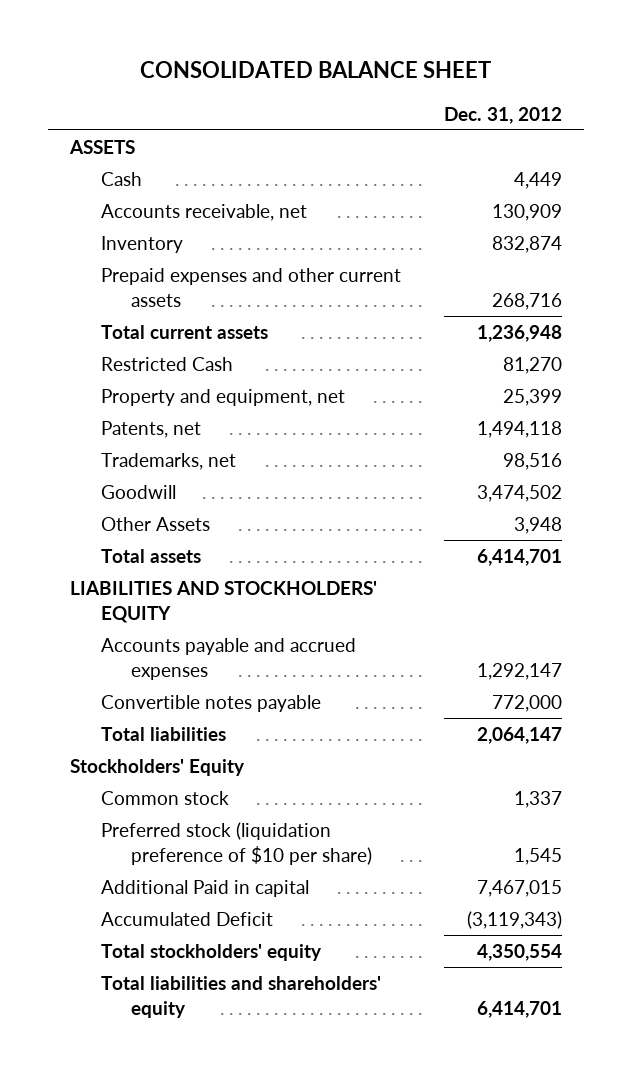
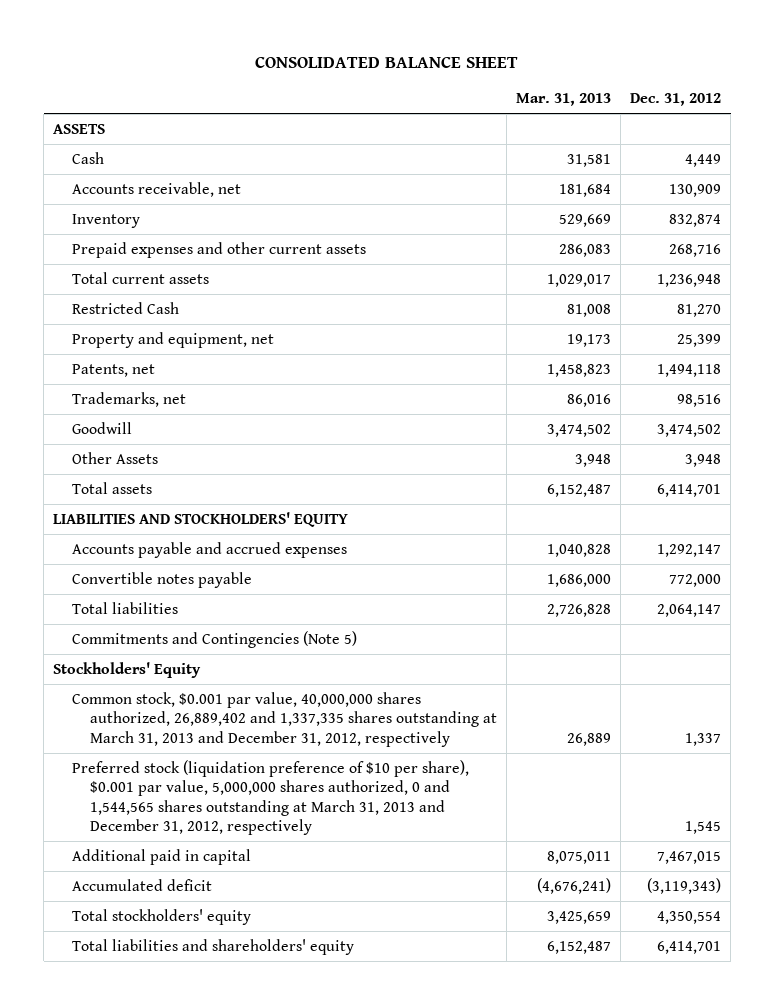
none -> [516,93,612,107] Mar. 31, 2013
none -> [71,630,357,648] Commitments and Contingencies (Note 5)
[100,791,229,806] Common stock -> [71,691,498,747] Common stock, $0.001 par value, 40,000,000 shares authorized, 26,889,402 and 1,337,335 shares outstanding at March 31, 2013 and December 31, 2012, respectively
[100,822,373,865] Preferred stock (liquidation preference of $10 per share) -> [71,759,469,835] Preferred stock (liquidation preference of $10 per share), $0.001 par value, 5,000,000 shares authorized, 0 and 1,544,565 shares outstanding at March 31, 2013 and December 31, 2012, respectively
[100,880,309,898] Additional Paid in capital -> [71,848,251,865] Additional paid in capital
[100,912,273,927] Accumulated Deficit -> [71,878,212,891] Accumulated deficit

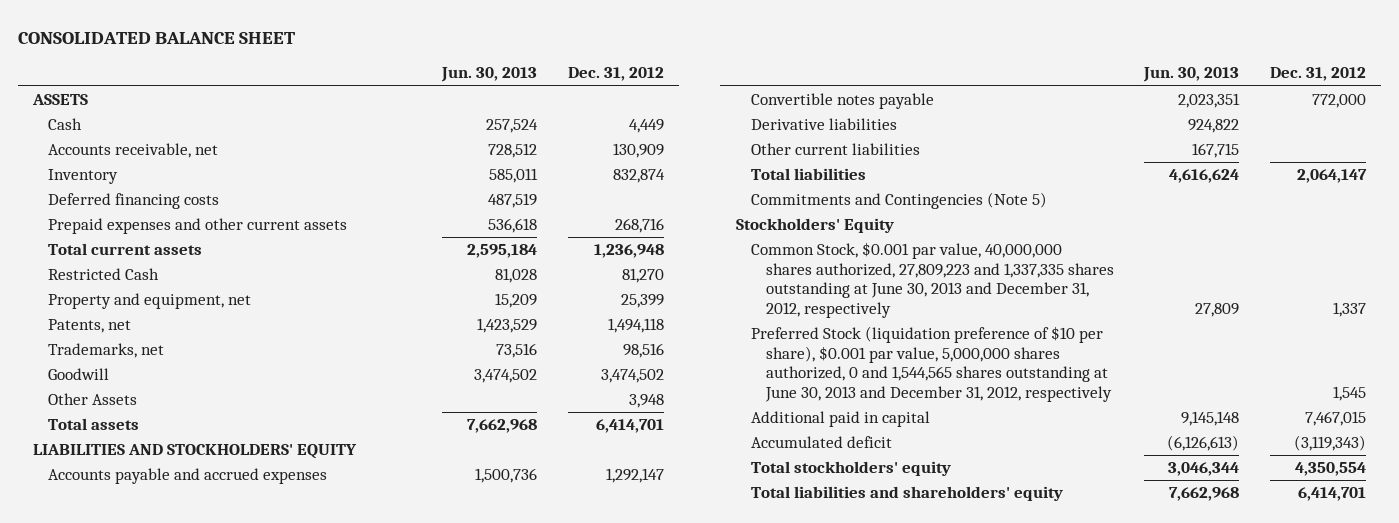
[516,93,612,107] Mar. 31, 2013 -> none
none -> [440,67,537,83] Jun. 30, 2013
none -> [48,193,220,210] Deferred financing costs
none -> [750,118,897,131] Derivative liabilities
none -> [750,143,920,156] Other current liabilities
[71,691,498,747] Common stock, $0.001 par value, 40,000,000 shares authorized, 26,889,402 and 1,337,335 shares outstanding at March 31, 2013 and December 31, 2012, respectively -> [750,242,1114,318] Common Stock, $0.001 par value, 40,000,000 shares authorized, 27,809,223 and 1,337,335 shares outstanding at June 30, 2013 and December 31, 2012, respectively
[71,759,469,835] Preferred stock (liquidation preference of $10 per share), $0.001 par value, 5,000,000 shares authorized, 0 and 1,544,565 shares outstanding at March 31, 2013 and December 31, 2012, respectively -> [750,326,1112,402] Preferred Stock (liquidation preference of $10 per share), $0.001 par value, 5,000,000 shares authorized, 0 and 1,544,565 shares outstanding at June 30, 2013 and December 31, 2012, respectively

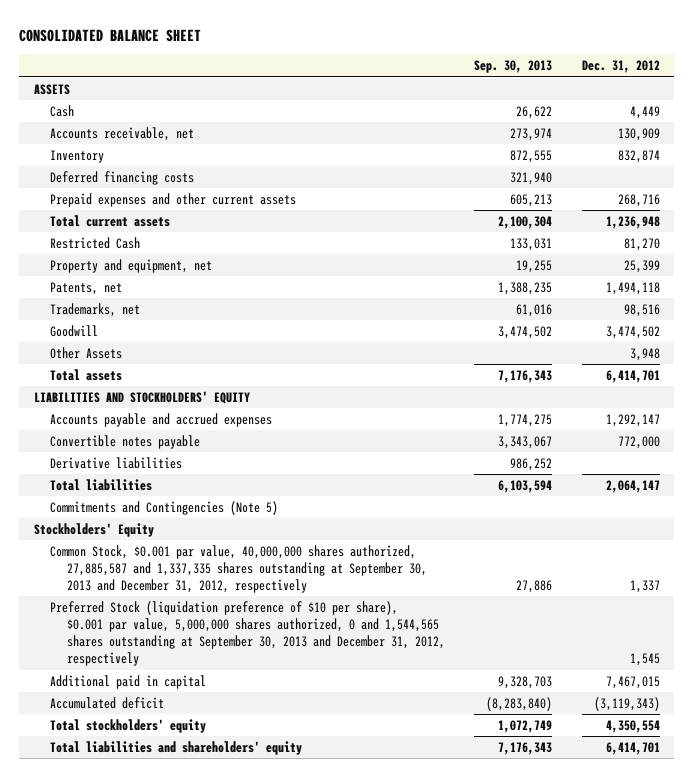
[440,67,537,83] Jun. 30, 2013 -> none
none -> [474,60,553,74] Sep. 30, 2013
[750,143,920,156] Other current liabilities -> none
[750,242,1114,318] Common Stock, $0.001 par value, 40,000,000 shares authorized, 27,809,223 and 1,337,335 shares outstanding at June 30, 2013 and December 31, 2012, respectively -> [50,544,427,594] Common Stock, $0.001 par value, 40,000,000 shares authorized, 27,885,587 and 1,337,335 shares outstanding at September 30, 2013 and December 31, 2012, respectively
[750,326,1112,402] Preferred Stock (liquidation preference of $10 per share), $0.001 par value, 5,000,000 shares authorized, 0 and 1,544,565 shares outstanding at June 30, 2013 and December 31, 2012, respectively -> [50,600,445,667] Preferred Stock (liquidation preference of $10 per share), $0.001 par value, 5,000,000 shares authorized, 0 and 1,544,565 shares outstanding at September 30, 2013 and December 31, 2012, respectively

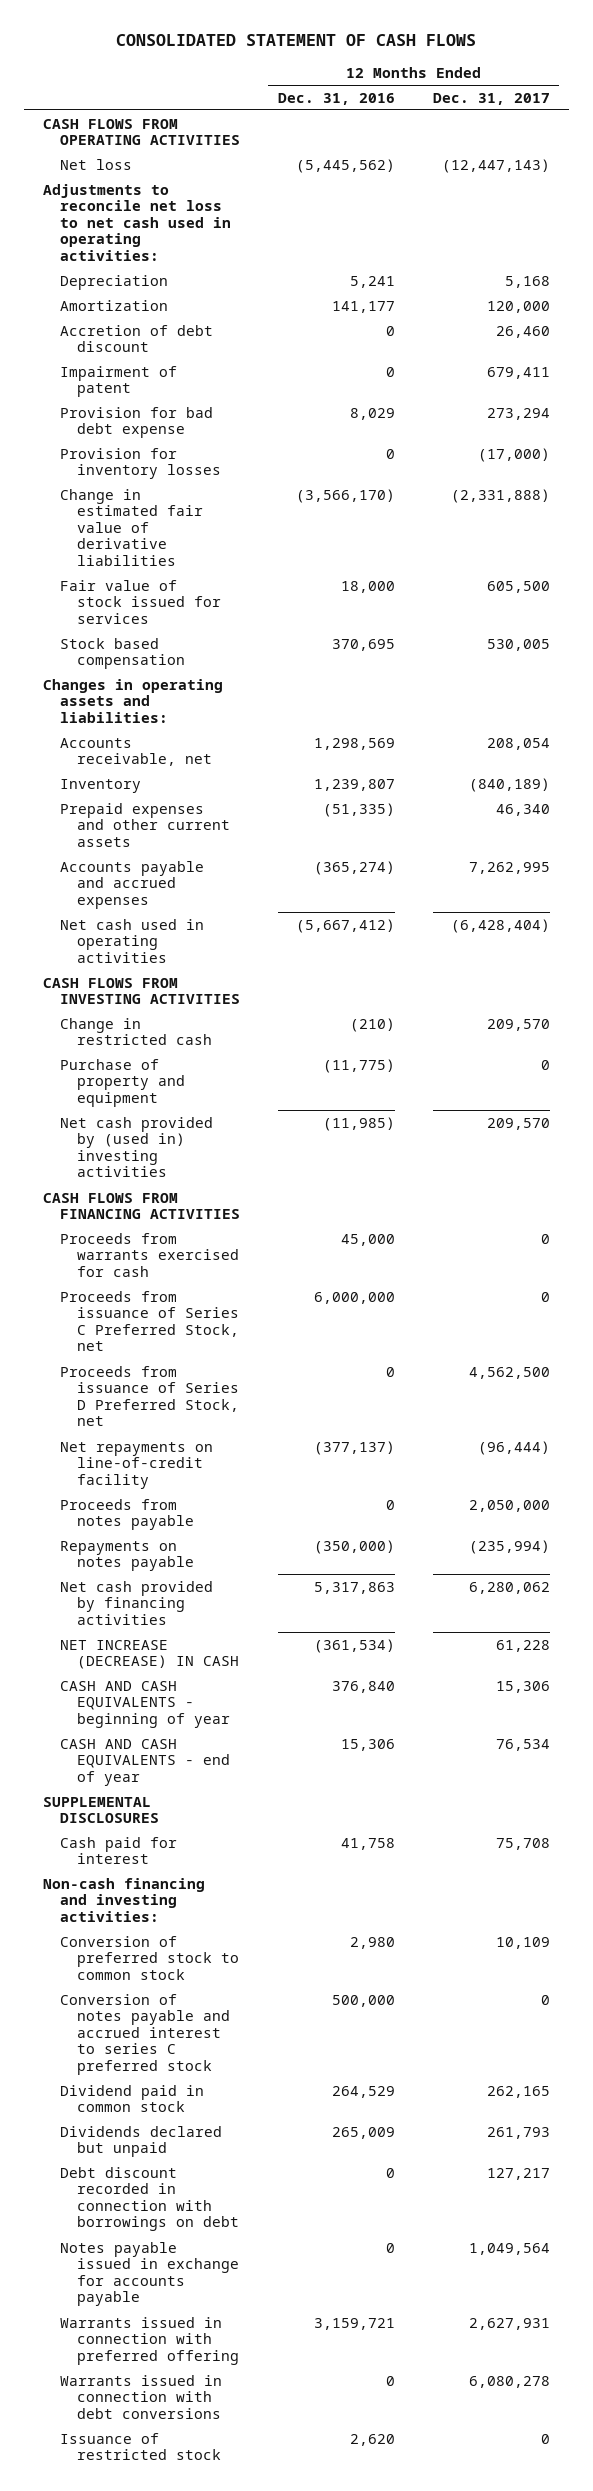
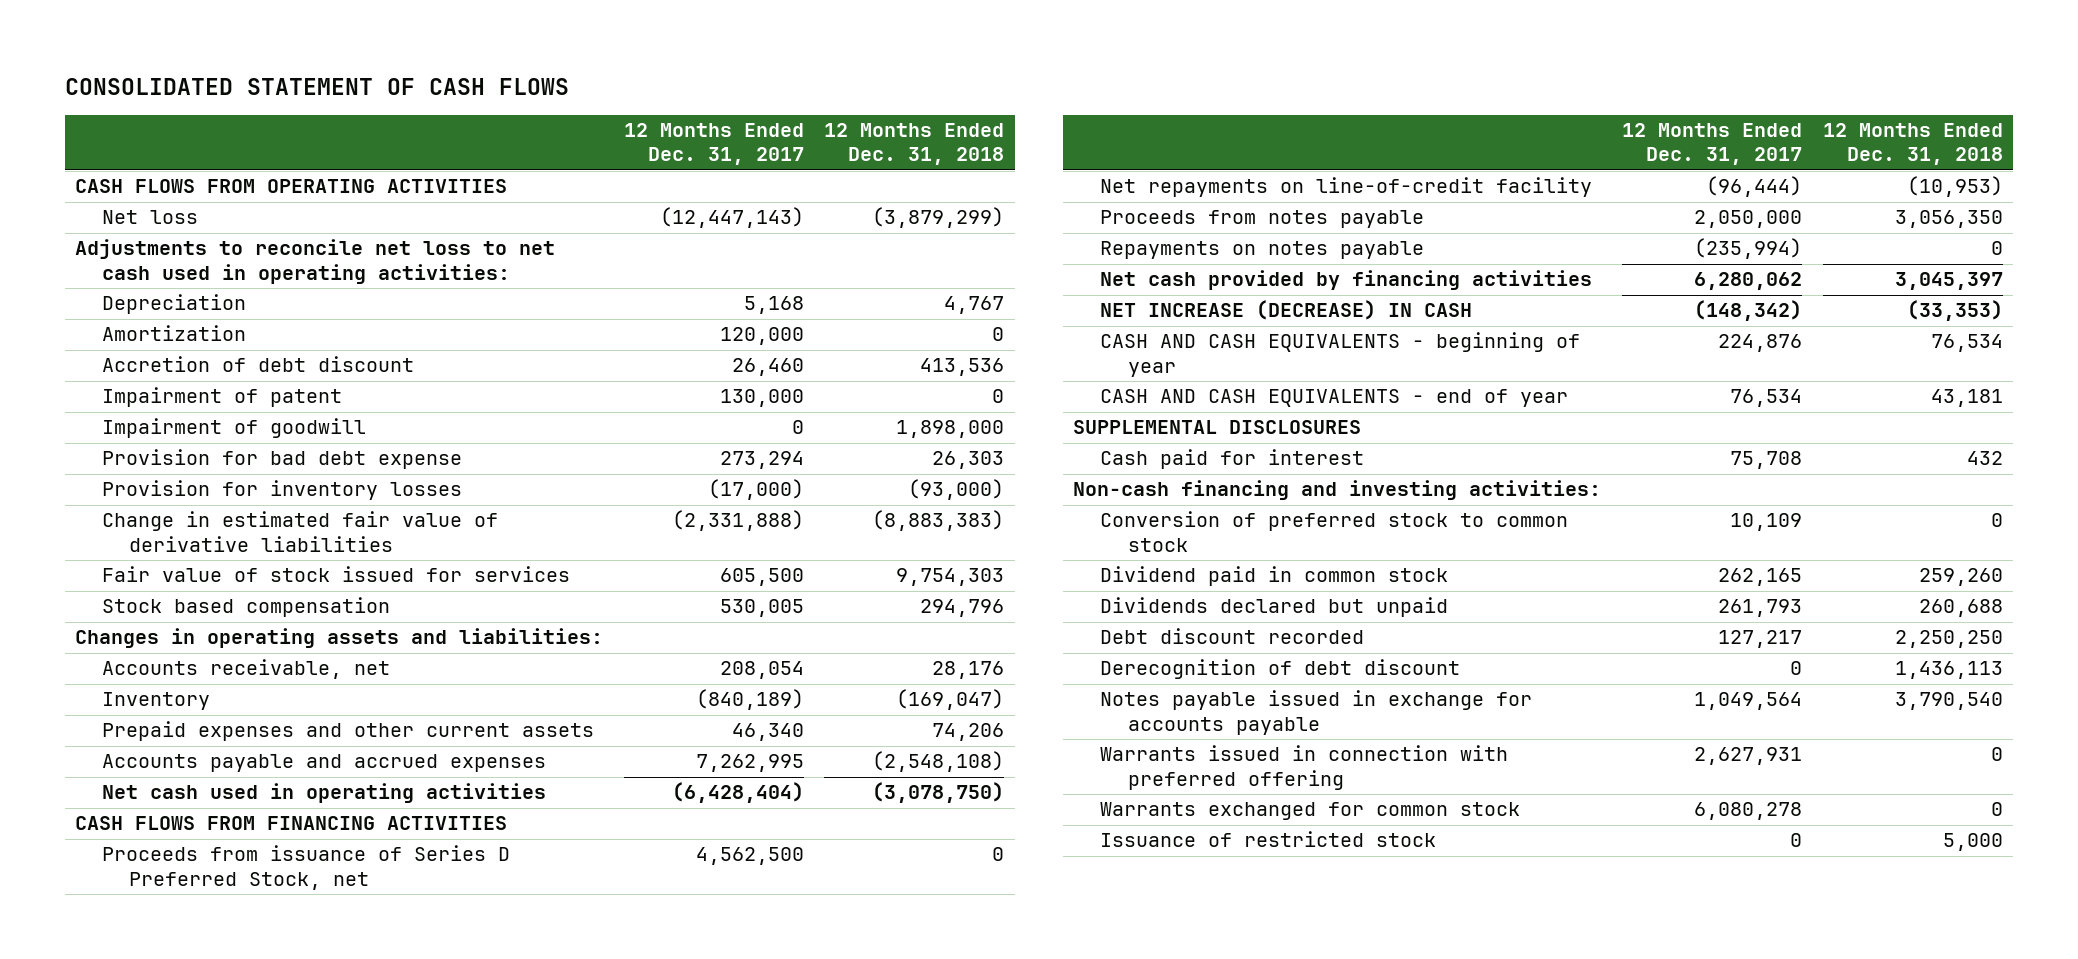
[277,92,395,105] Dec. 31, 2016 -> none
none -> [824,122,1005,166] 12 Months Ended Dec. 31, 2018
[486,366,550,379] 679,411 -> [719,389,804,408] 130,000
none -> [102,418,367,439] Impairment of goodwill
[42,977,240,1005] CASH FLOWS FROM INVESTING ACTIVITIES -> none
[59,1017,212,1046] Change in restricted cash -> none
[59,1058,185,1107] Purchase of property and equipment -> none
[59,1116,213,1178] Net cash provided by (used in) investing activities -> none
[59,1232,239,1277] Proceeds from warrants exercised for cash -> none
[59,1290,239,1352] Proceeds from issuance of Series C Preferred Stock, net -> none
[495,1639,550,1652] 61,228 -> [1694,300,1803,322] (148,342)
[495,1680,550,1693] 15,306 -> [1718,334,1803,353] 224,876
[59,1993,230,2076] Conversion of notes payable and accrued interest to series C preferred stock -> none
[59,2166,239,2232] Debt discount recorded in connection with borrowings on debt -> [1100,628,1365,645] Debt discount recorded
none -> [1100,659,1461,680] Derecognition of debt discount
[59,2374,222,2419] Warrants issued in connection with debt conversions -> [1100,802,1521,821] Warrants exchanged for common stock

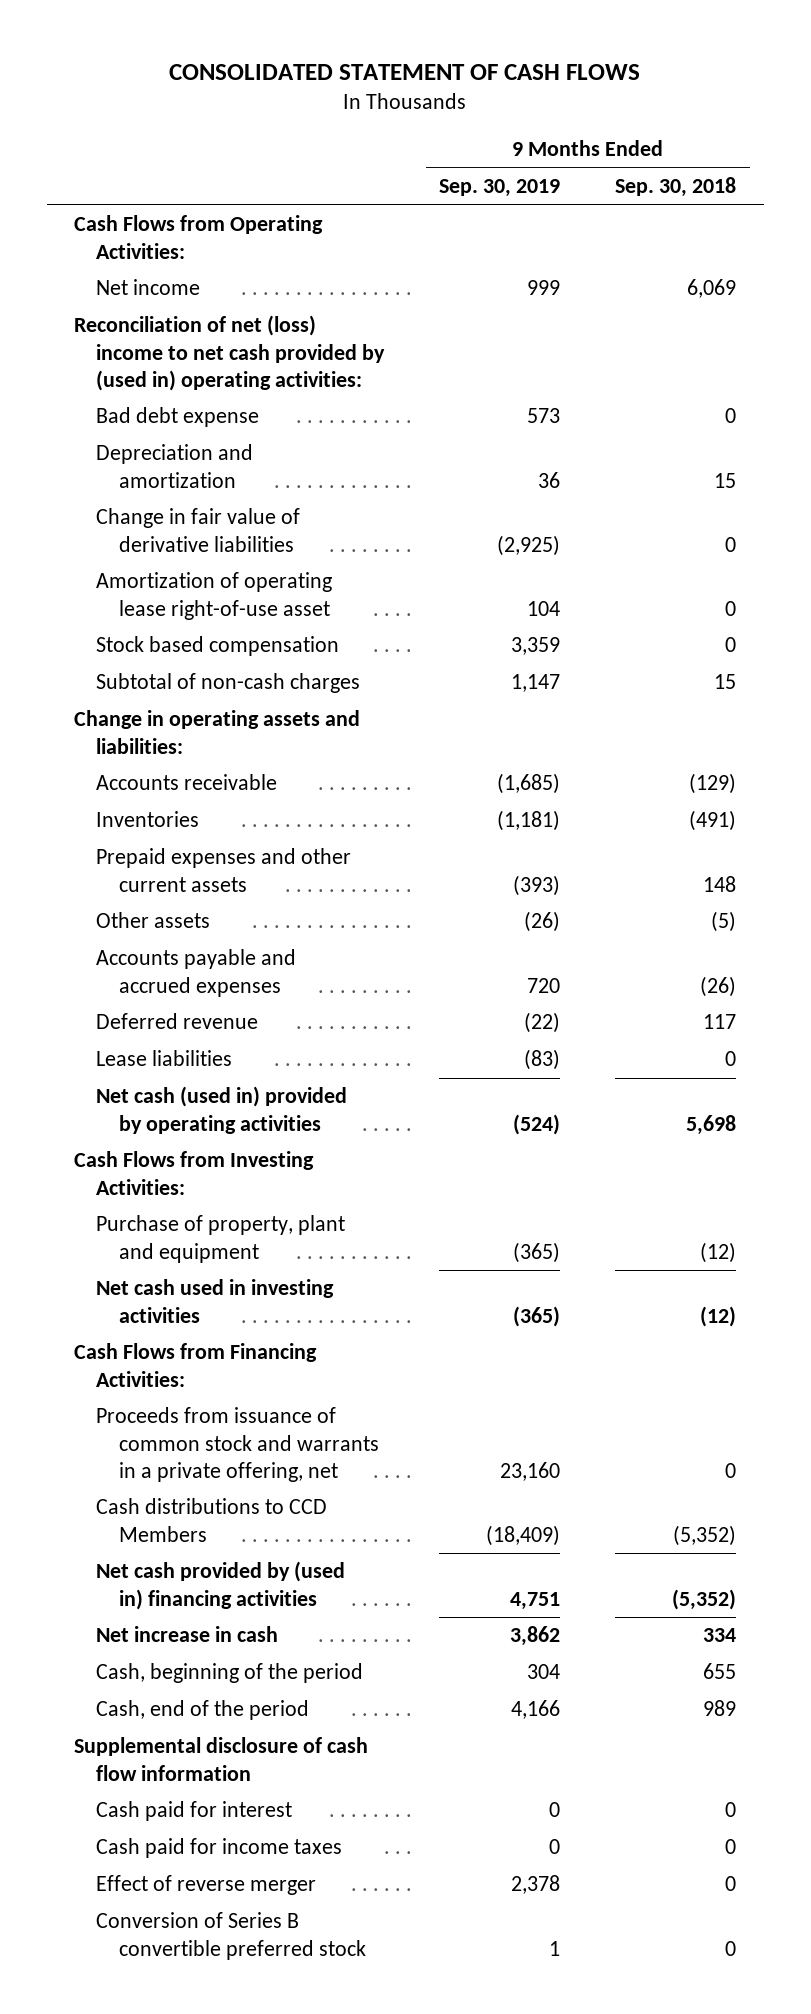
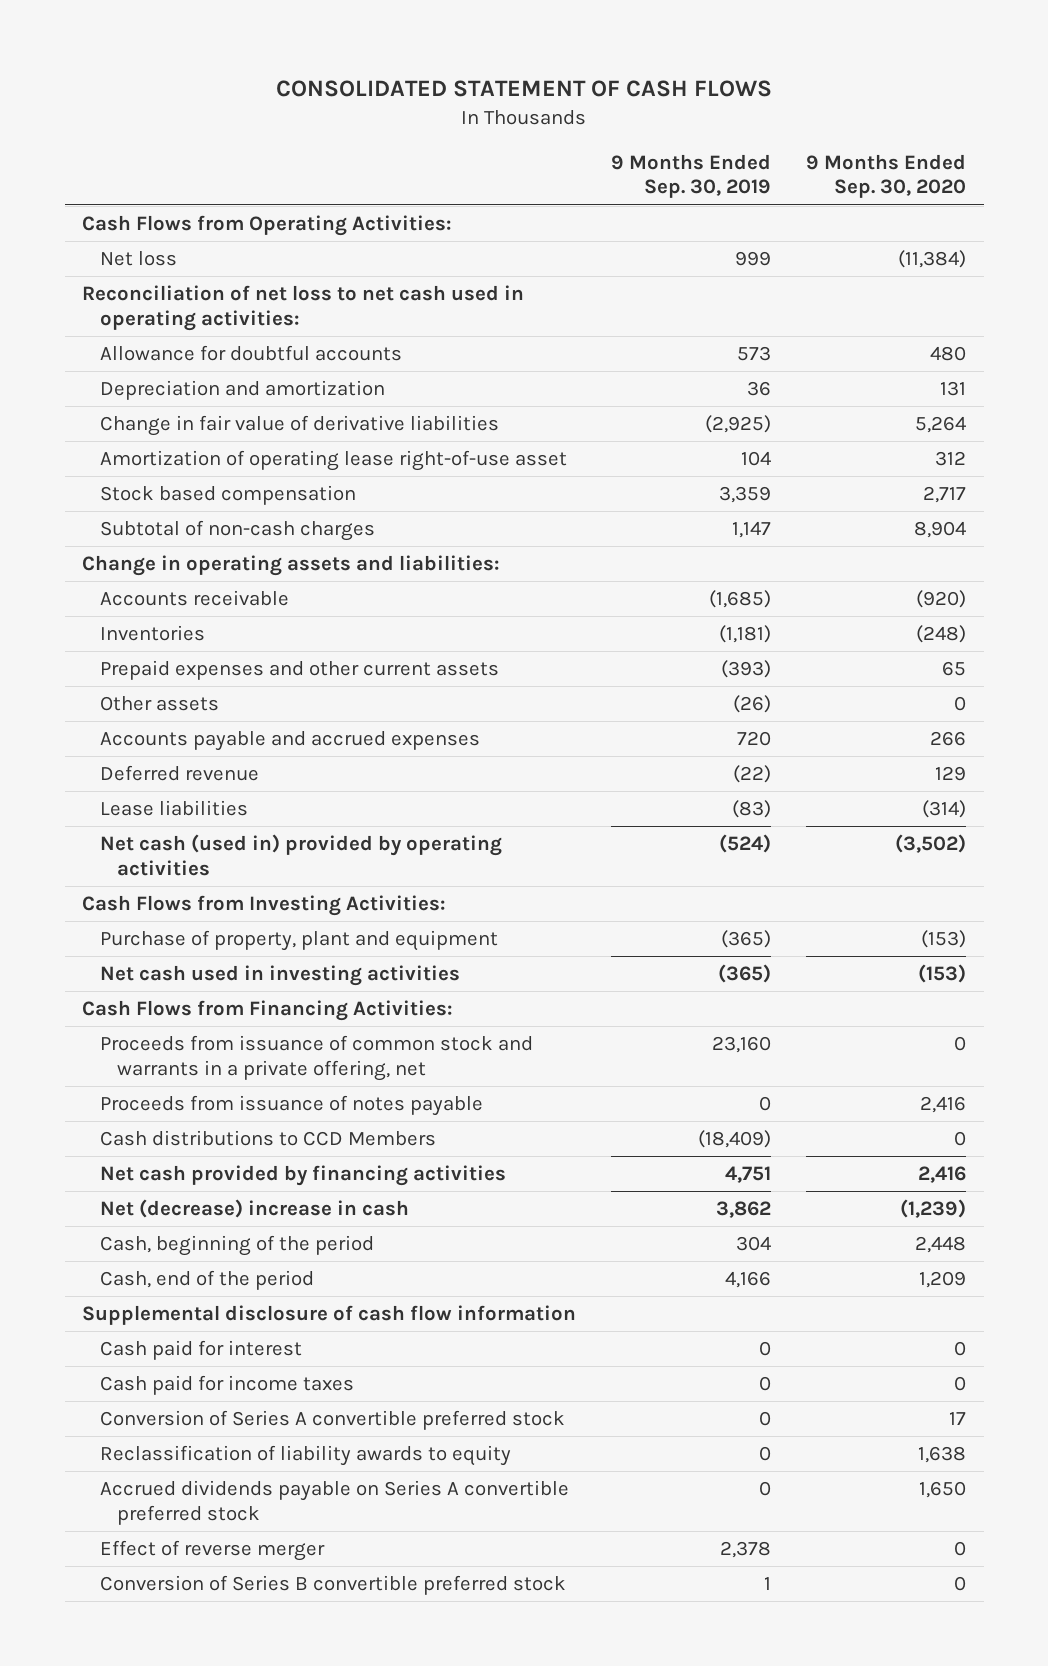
[615,176,737,197] Sep. 30, 2018 -> none
none -> [806,153,967,199] 9 Months Ended Sep. 30, 2020
[96,279,201,296] Net income -> [99,251,177,267] Net loss
[74,315,386,391] Reconciliation of net (loss) income to net cash provided by (used in) operating activities: -> [82,285,525,331] Reconciliation of net loss to net cash used in operating activities:
[96,407,260,428] Bad debt expense -> [99,345,402,362] Allowance for doubtful accounts
none -> [99,1095,483,1117] Proceeds from issuance of notes payable
[96,1561,346,1610] Net cash provided by (used in) financing activities -> [99,1165,506,1187] Net cash provided by financing activities
[96,1626,279,1643] Net increase in cash -> [99,1199,409,1219] Net (decrease) increase in cash
none -> [99,1410,565,1431] Conversion of Series A convertible preferred stock
none -> [99,1445,511,1467] Reclassification of liability awards to equity
none -> [99,1480,569,1525] Accrued dividends payable on Series A convertible preferred stock

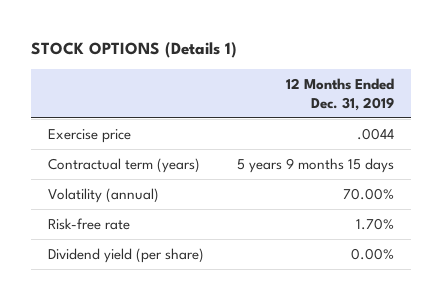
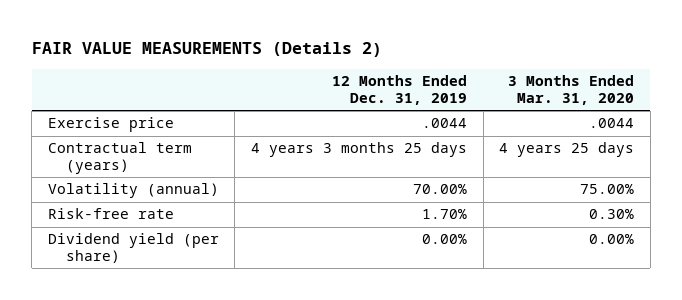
[31,42,238,59] STOCK OPTIONS (Details 1) -> [31,42,382,58] FAIR VALUE MEASUREMENTS (Details 2)
none -> [508,75,635,106] 3 Months Ended Mar. 31, 2020
[237,158,395,174] 5 years 9 months 15 days -> [251,142,468,158] 4 years 3 months 25 days

